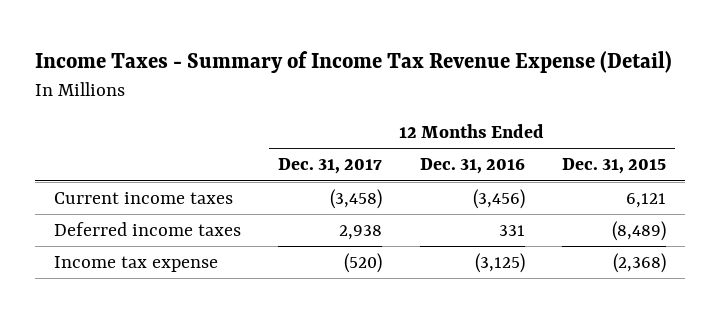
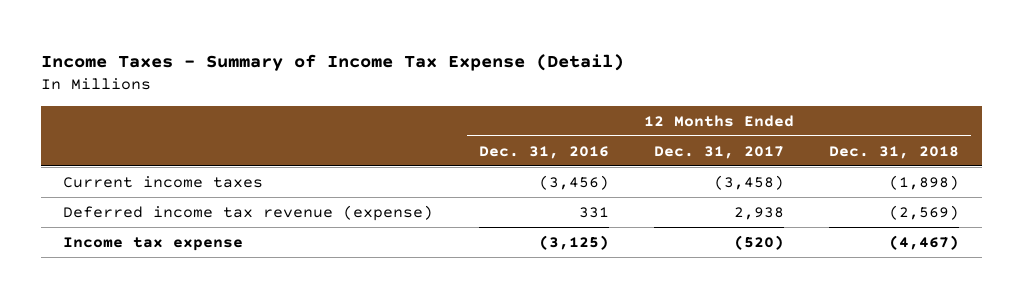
[35,50,673,73] Income Taxes - Summary of Income Tax Revenue Expense (Detail) -> [40,53,624,71] Income Taxes - Summary of Income Tax Expense (Detail)
[562,158,667,175] Dec. 31, 2015 -> none
none -> [829,145,960,159] Dec. 31, 2018
[54,221,242,236] Deferred income taxes -> [63,204,434,221] Deferred income tax revenue (expense)

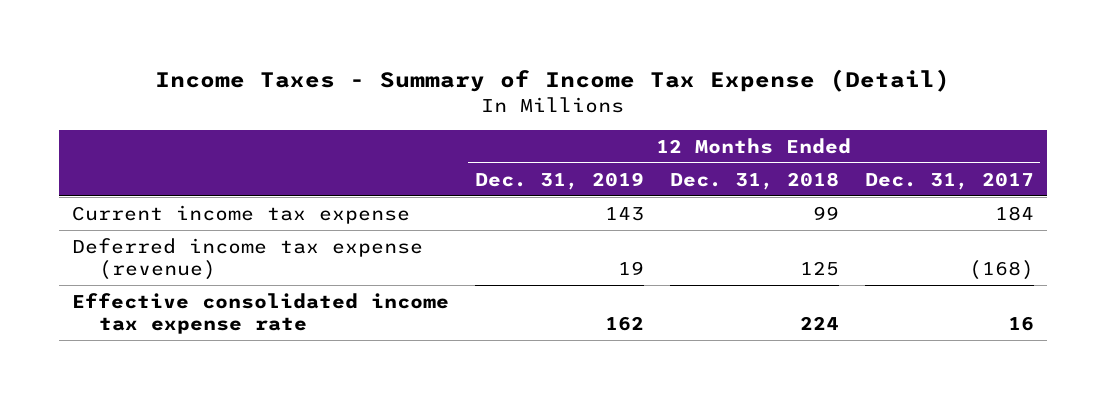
[478,145,609,159] Dec. 31, 2016 -> none
none -> [474,171,644,190] Dec. 31, 2019
[63,175,264,188] Current income taxes -> [71,204,410,224] Current income tax expense
[714,174,785,190] (3,458) -> [994,205,1034,221] 184
[889,174,960,190] (1,898) -> [812,205,839,220] 99
[63,204,434,221] Deferred income tax revenue (expense) -> [71,237,423,281] Deferred income tax expense (revenue)
[734,206,785,220] 2,938 -> [968,260,1034,281] (168)
[889,204,960,220] (2,569) -> [799,261,839,277] 125
[63,236,244,251] Income tax expense -> [71,292,449,335] Effective consolidated income tax expense rate
[734,234,785,250] (520) -> [1007,316,1034,332] 16
[889,234,960,250] (4,467) -> [799,316,839,331] 224

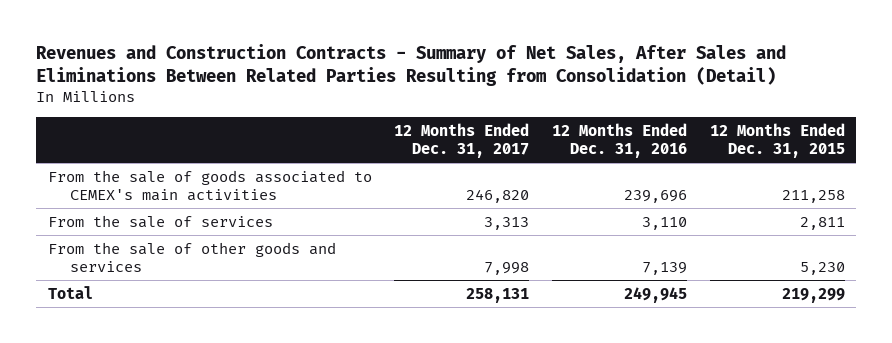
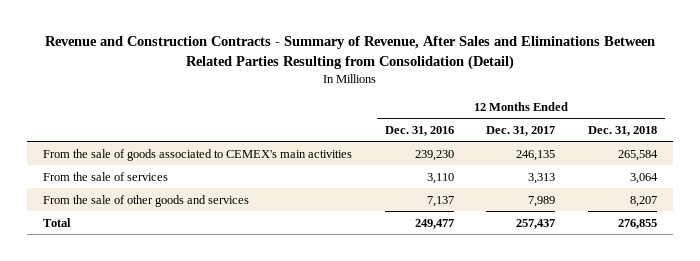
[36,44,787,87] Revenues and Construction Contracts - Summary of Net Sales, After Sales and Eliminations Between Related Parties Resulting from Consolidation (Detail) -> [45,36,656,70] Revenue and Construction Contracts - Summary of Revenue, After Sales and Eliminations Between Related Parties Resulting from Consolidation (Detail)
[709,122,845,158] 12 Months Ended Dec. 31, 2015 -> none
none -> [587,125,657,136] Dec. 31, 2018
[466,188,530,203] 246,820 -> [516,149,556,161] 246,135
[624,189,688,203] 239,696 -> [414,149,454,161] 239,230
[484,261,530,275] 7,998 -> [528,195,556,207] 7,989
[642,261,688,275] 7,139 -> [426,195,454,207] 7,137
[466,287,530,303] 258,131 -> [516,218,556,229] 257,437
[624,286,688,303] 249,945 -> [414,218,454,229] 249,477

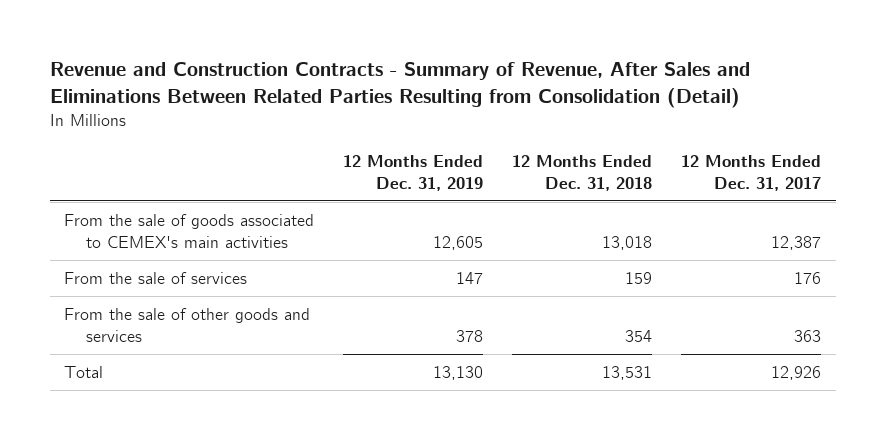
[384,125,454,136] Dec. 31, 2016 -> none
none -> [343,154,484,191] 12 Months Ended Dec. 31, 2019
[516,149,556,161] 246,135 -> [771,235,822,250] 12,387
[617,149,658,161] 265,584 -> [602,235,653,250] 13,018
[528,172,556,184] 3,313 -> [794,271,822,284] 176
[629,172,658,184] 3,064 -> [625,271,653,284] 159
[528,195,556,207] 7,989 -> [794,329,822,342] 363
[629,195,657,207] 8,207 -> [625,329,653,342] 354
[516,218,556,229] 257,437 -> [771,365,822,380] 12,926
[617,218,657,229] 276,855 -> [602,365,653,380] 13,531

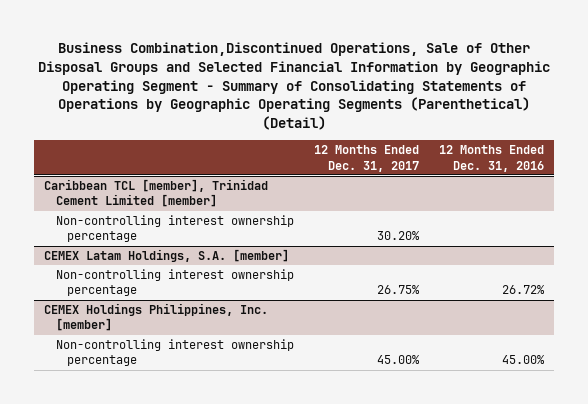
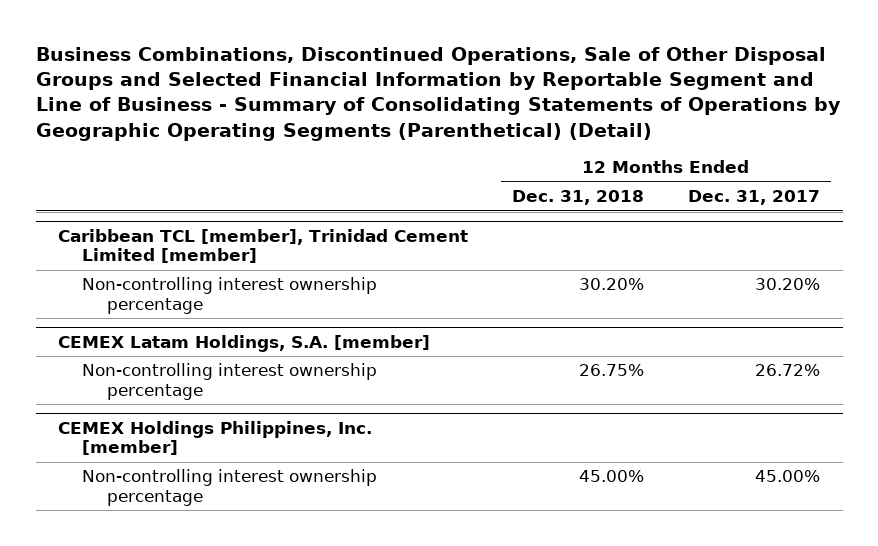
[38,42,551,131] Business Combination,Discontinued Operations, Sale of Other Disposal Groups and Selected Financial Information by Geographic Operating Segment - Summary of Consolidating Statements of Operations by Geographic Operating Segments (Parenthetical) (Detail) -> [35,46,841,141] Business Combinations, Discontinued Operations, Sale of Other Disposal Groups and Selected Financial Information by Reportable Segment and Line of Business - Summary of Consolidating Statements of Operations by Geographic Operating Segments (Parenthetical) (Detail)
[439,145,545,172] 12 Months Ended Dec. 31, 2016 -> none
none -> [512,190,645,206] Dec. 31, 2018
[376,285,420,295] 26.75% -> [755,364,821,377] 26.72%

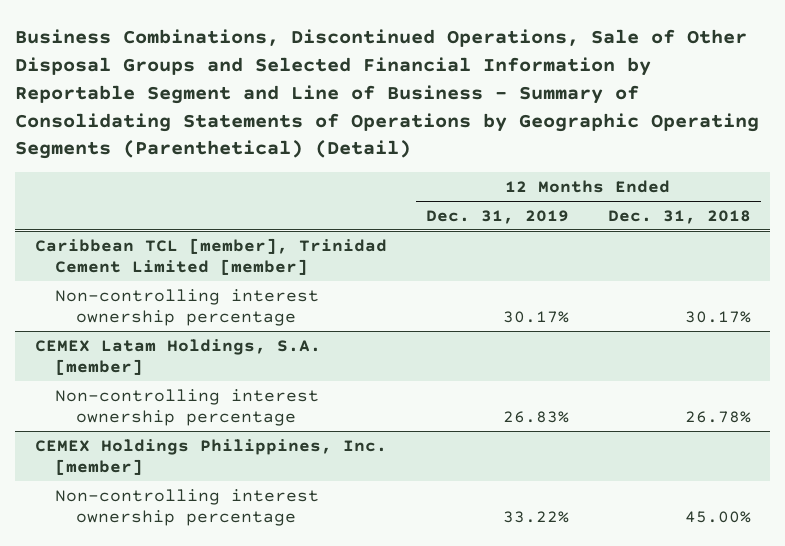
[688,190,821,206] Dec. 31, 2017 -> none
none -> [425,209,569,224] Dec. 31, 2019
[579,278,645,291] 30.20% -> [684,311,751,324] 30.17%
[579,364,645,377] 26.75% -> [684,411,751,424] 26.78%

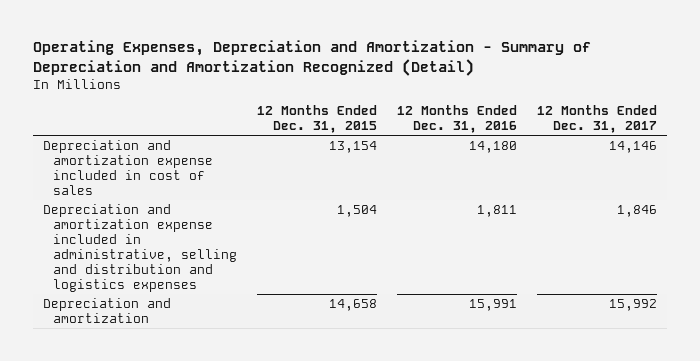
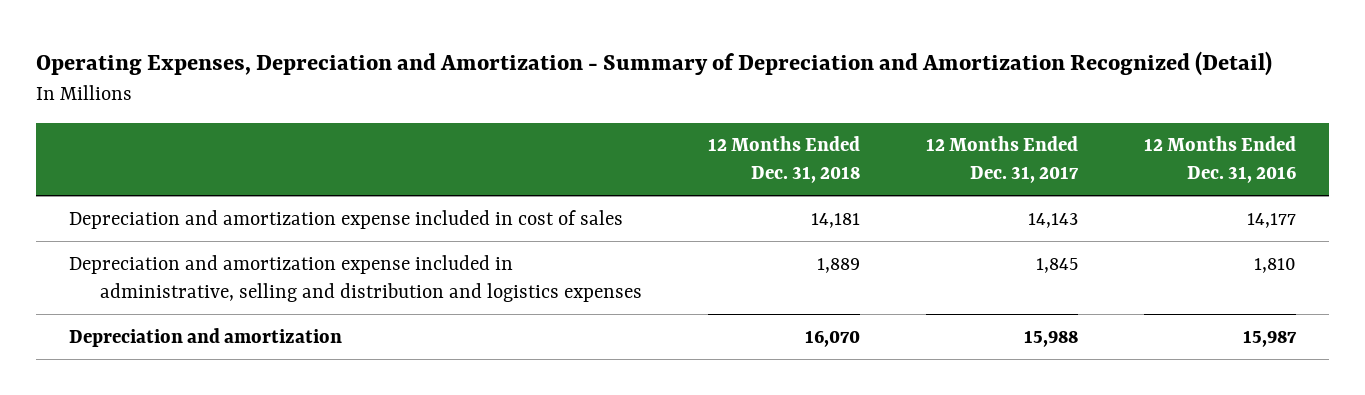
[256,105,377,134] 12 Months Ended Dec. 31, 2015 -> none
none -> [707,136,860,184] 12 Months Ended Dec. 31, 2018
[469,140,518,153] 14,180 -> [1246,212,1296,228] 14,177
[609,140,658,153] 14,146 -> [1027,212,1078,228] 14,143
[477,204,518,217] 1,811 -> [1253,257,1296,273] 1,810
[617,204,658,217] 1,846 -> [1035,257,1078,273] 1,845
[469,298,518,311] 15,991 -> [1242,329,1297,347] 15,987
[609,298,658,311] 15,992 -> [1023,329,1078,347] 15,988

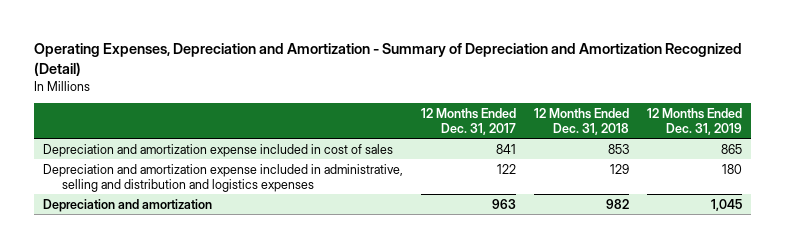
[1143,136,1296,184] 12 Months Ended Dec. 31, 2016 -> none
none -> [646,107,742,135] 12 Months Ended Dec. 31, 2019
[810,212,860,228] 14,181 -> [608,143,630,154] 853
[1027,212,1078,228] 14,143 -> [496,143,517,154] 841
[816,257,860,273] 1,889 -> [610,163,630,174] 129
[1035,257,1078,273] 1,845 -> [497,163,517,174] 122
[804,329,860,347] 16,070 -> [606,198,630,209] 982
[1023,329,1078,347] 15,988 -> [492,198,517,209] 963

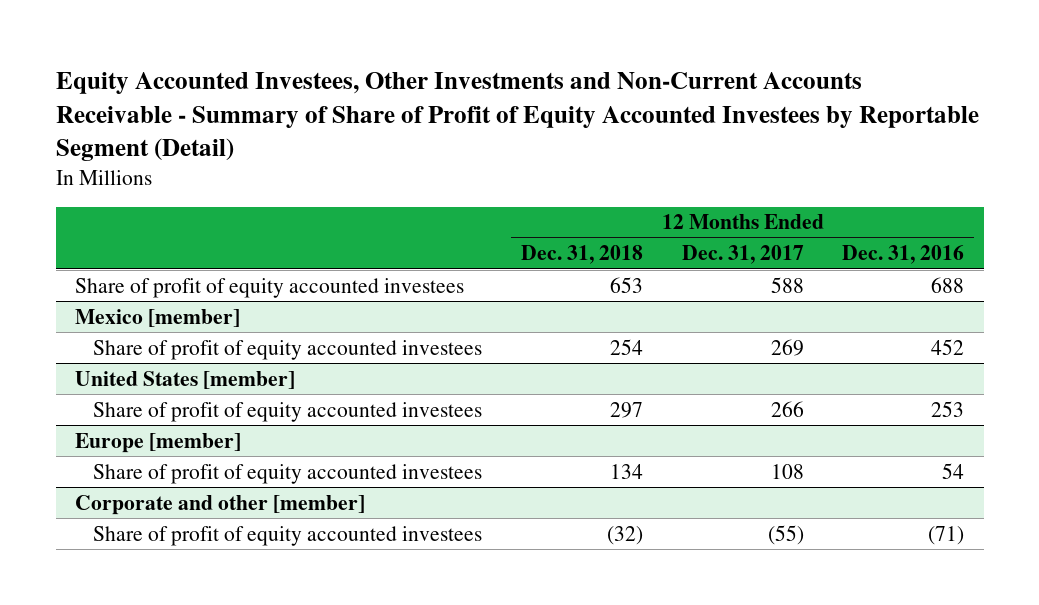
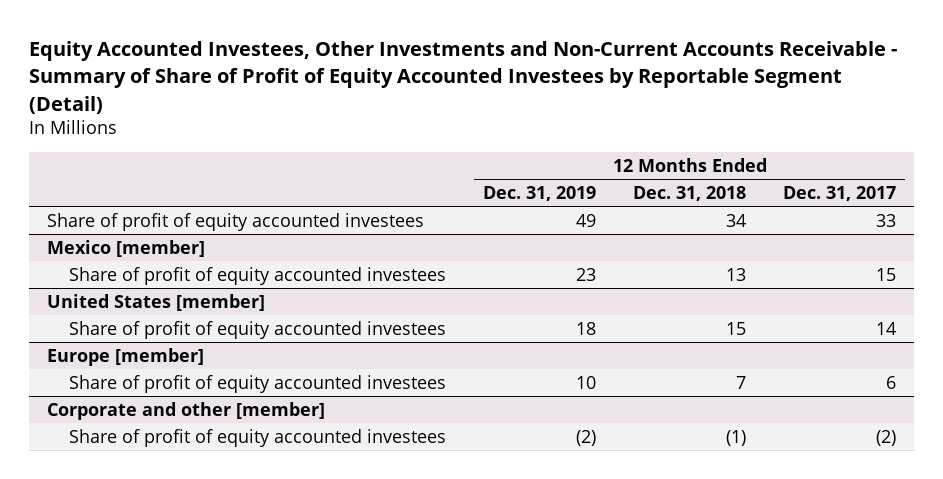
[842,245,965,265] Dec. 31, 2016 -> none
none -> [483,186,597,202] Dec. 31, 2019
[609,276,643,293] 653 -> [726,213,747,227] 34
[770,276,804,293] 588 -> [875,213,896,227] 33
[609,338,643,355] 254 -> [726,267,747,281] 13
[770,338,804,356] 269 -> [875,267,896,281] 15
[609,401,643,418] 297 -> [726,321,747,335] 15
[770,400,804,417] 266 -> [875,321,896,335] 14
[609,463,643,479] 134 -> [736,375,747,389] 7
[770,463,804,479] 108 -> [885,375,896,389] 6
[606,525,643,545] (32) -> [726,429,747,446] (1)
[767,524,804,545] (55) -> [875,429,896,446] (2)

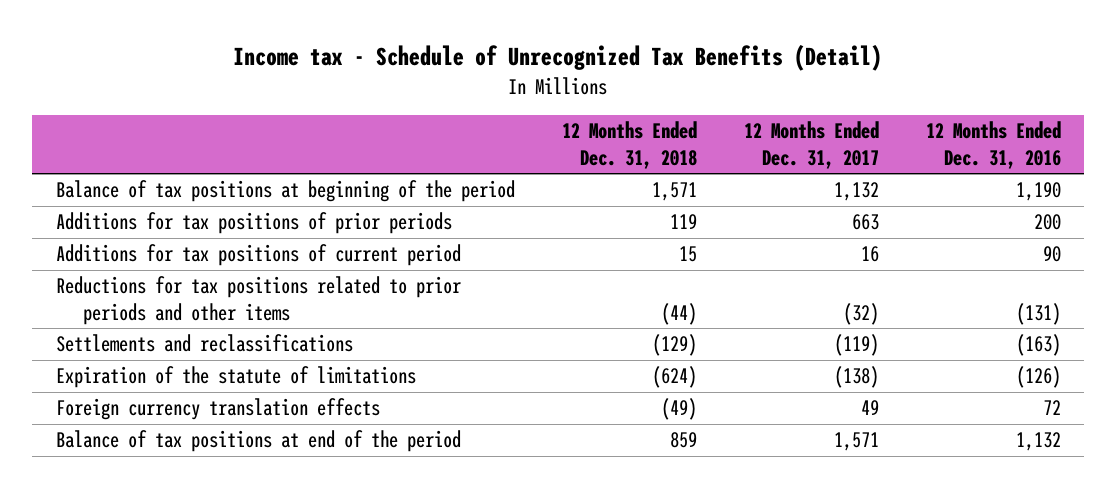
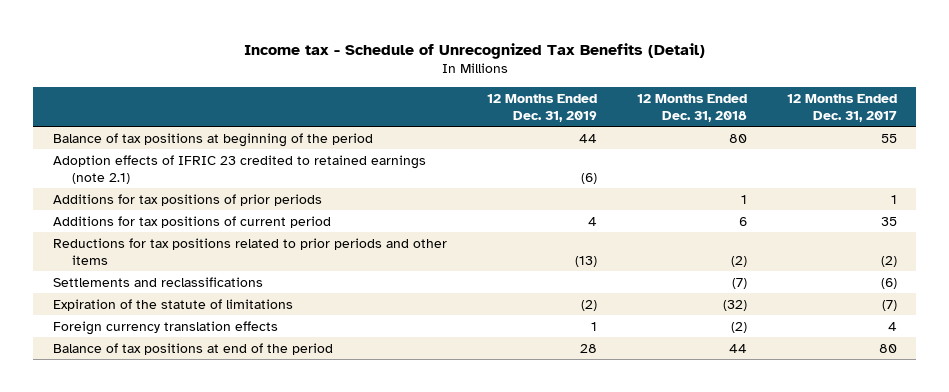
[925,121,1061,169] 12 Months Ended Dec. 31, 2016 -> none
none -> [486,93,597,123] 12 Months Ended Dec. 31, 2019
[651,182,697,202] 1,571 -> [728,133,747,143] 80
[833,182,879,202] 1,132 -> [880,133,897,143] 55
none -> [52,154,426,184] Adoption effects of IFRIC 23 credited to retained earnings (note 2.1)
[669,214,697,230] 119 -> [740,194,747,204] 1
[851,214,879,231] 663 -> [890,194,897,204] 1
[678,246,697,263] 15 -> [738,216,747,226] 6
[860,246,879,263] 16 -> [880,216,897,226] 35
[660,302,697,325] (44) -> [730,255,747,267] (2)
[842,302,879,325] (32) -> [880,255,897,267] (2)
[651,334,697,357] (129) -> [731,277,747,289] (7)
[833,334,879,357] (119) -> [880,277,897,289] (6)
[651,366,697,389] (624) -> [722,299,747,311] (32)
[833,366,879,389] (138) -> [881,299,897,311] (7)
[660,398,697,421] (49) -> [730,321,747,333] (2)
[860,400,879,416] 49 -> [887,321,897,331] 4
[669,432,697,449] 859 -> [728,343,747,353] 44
[833,432,879,452] 1,571 -> [878,343,897,353] 80

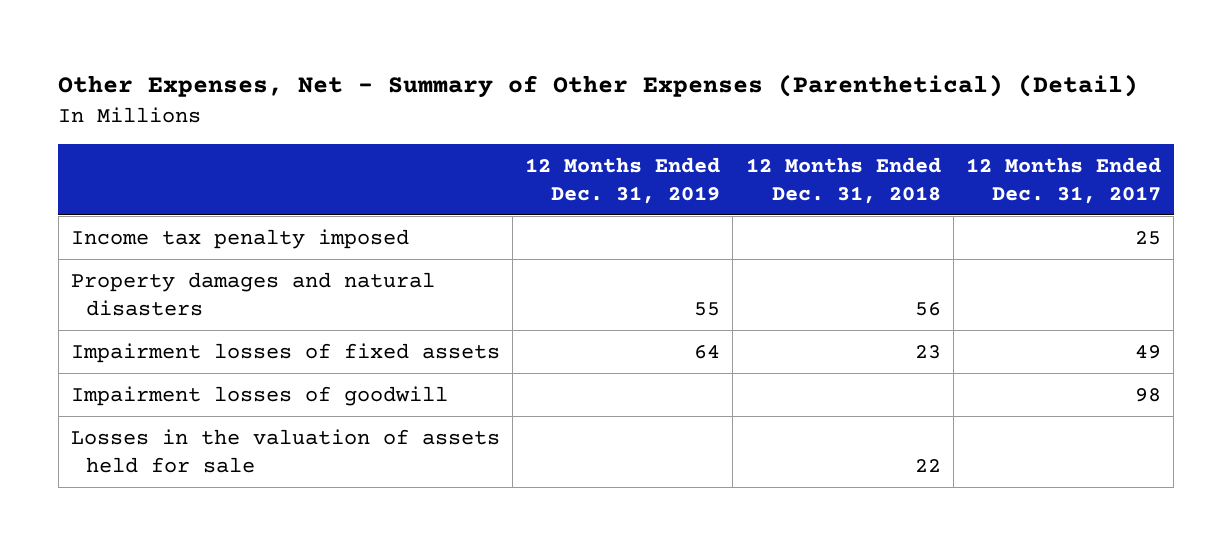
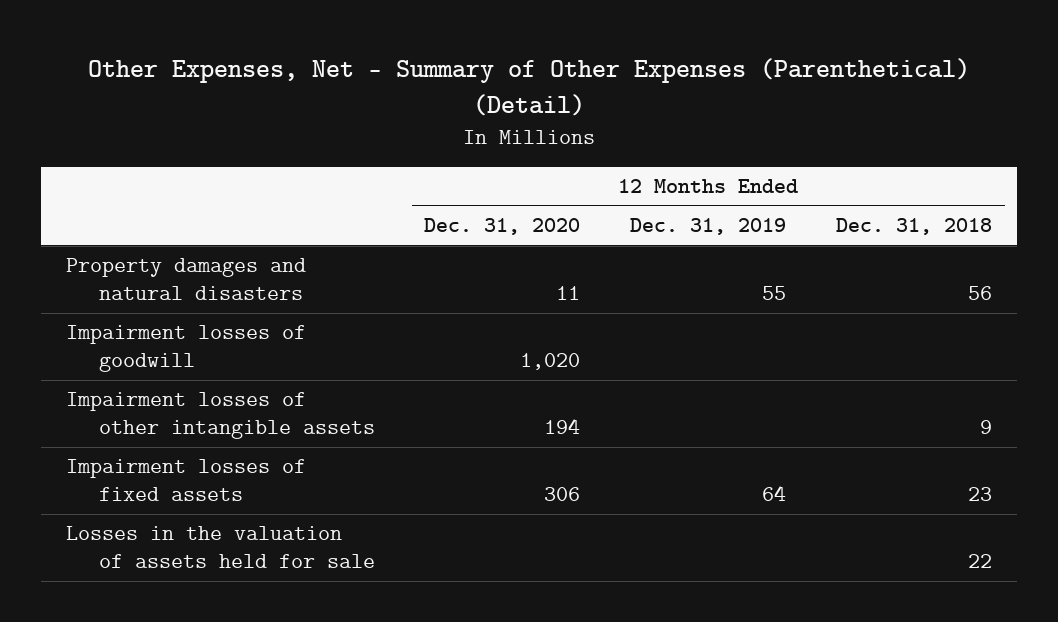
[966,156,1162,204] 12 Months Ended Dec. 31, 2017 -> none
none -> [424,218,581,236] Dec. 31, 2020
[70,228,409,249] Income tax penalty imposed -> none
none -> [65,392,375,440] Impairment losses of other intangible assets
[70,342,500,363] Impairment losses of fixed assets -> [65,459,306,502] Impairment losses of fixed assets

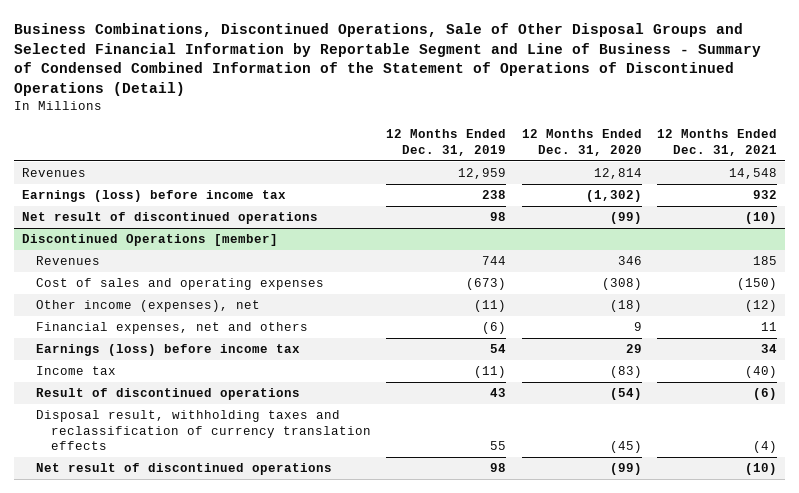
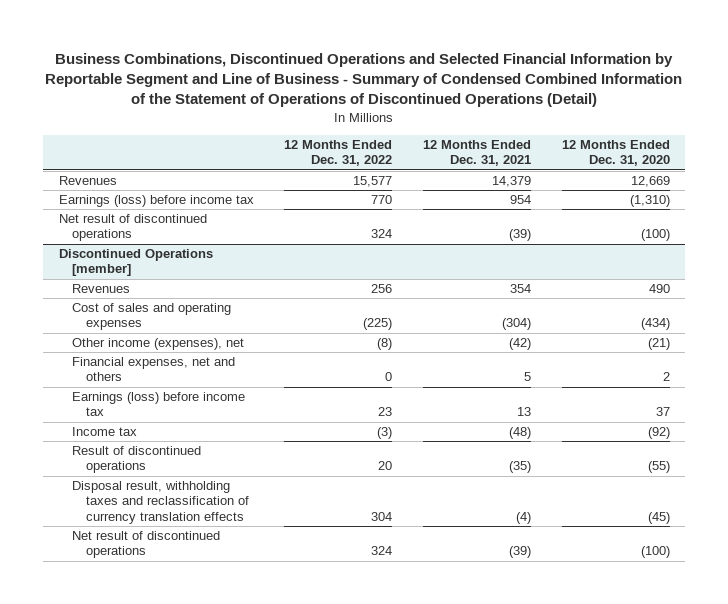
[14,23,762,96] Business Combinations, Discontinued Operations, Sale of Other Disposal Groups and Selected Financial Information by Reportable Segment and Line of Business - Summary of Condensed Combined Information of the Statement of Operations of Discontinued Operations (Detail) -> [45,52,683,108] Business Combinations, Discontinued Operations and Selected Financial Information by Reportable Segment and Line of Business - Summary of Condensed Combined Information of the Statement of Operations of Discontinued Operations (Detail)
[386,129,507,156] 12 Months Ended Dec. 31, 2019 -> none
none -> [284,140,393,167] 12 Months Ended Dec. 31, 2022
[593,168,642,180] 12,814 -> [630,176,670,188] 12,669
[729,168,778,180] 14,548 -> [491,176,531,188] 14,379
[585,190,642,203] (1,302) -> [629,195,670,208] (1,310)
[753,190,778,200] 932 -> [509,195,531,205] 954
[609,212,642,225] (99) -> [640,229,670,242] (100)
[745,212,778,225] (10) -> [508,229,531,242] (39)
[617,256,642,266] 346 -> [648,284,670,294] 490
[753,256,778,266] 185 -> [509,284,531,294] 354
[601,278,642,291] (308) -> [640,318,670,331] (434)
[737,278,778,291] (150) -> [501,318,531,331] (304)
[609,300,642,313] (18) -> [647,338,670,351] (21)
[745,300,778,313] (12) -> [508,338,531,351] (42)
[633,322,642,332] 9 -> [662,372,670,382] 2
[761,322,778,332] 11 -> [523,372,531,382] 5
[625,344,642,354] 29 -> [655,407,670,417] 37
[761,344,778,354] 34 -> [516,407,531,417] 13
[609,366,642,379] (83) -> [647,427,670,440] (92)
[745,366,778,379] (40) -> [508,427,531,440] (48)
[609,388,642,401] (54) -> [647,461,670,474] (55)
[753,388,778,401] (6) -> [508,461,531,474] (35)
[609,463,642,476] (99) -> [640,546,670,559] (100)
[745,463,778,476] (10) -> [508,546,531,559] (39)

